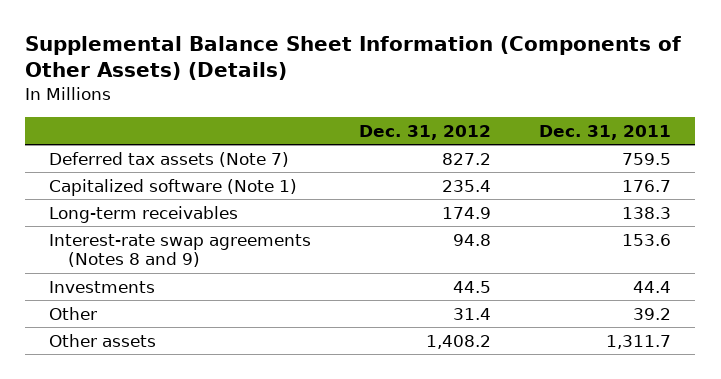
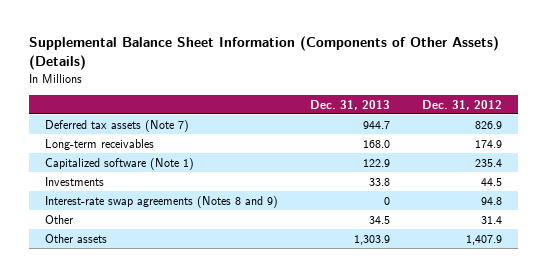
[539,124,672,140] Dec. 31, 2011 -> none
none -> [309,99,390,110] Dec. 31, 2013
[442,152,492,165] 827.2 -> [475,120,503,129] 826.9
[49,178,298,196] Capitalized software (Note 1) -> [44,157,194,170] Capitalized software (Note 1)
[49,233,312,268] Interest-rate swap agreements (Notes 8 and 9) -> [44,195,278,208] Interest-rate swap agreements (Notes 8 and 9)
[426,334,492,349] 1,408.2 -> [466,234,503,245] 1,407.9

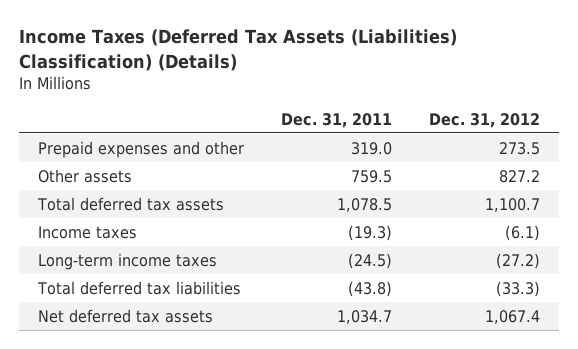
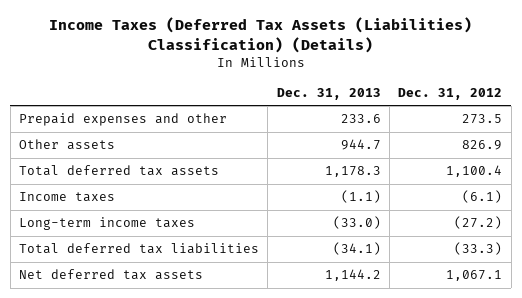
[280,112,392,128] Dec. 31, 2011 -> none
none -> [276,87,381,100] Dec. 31, 2013
[499,169,541,183] 827.2 -> [462,140,503,151] 826.9
[485,197,541,212] 1,100.7 -> [446,165,503,178] 1,100.4
[485,309,541,324] 1,067.4 -> [446,270,503,282] 1,067.1

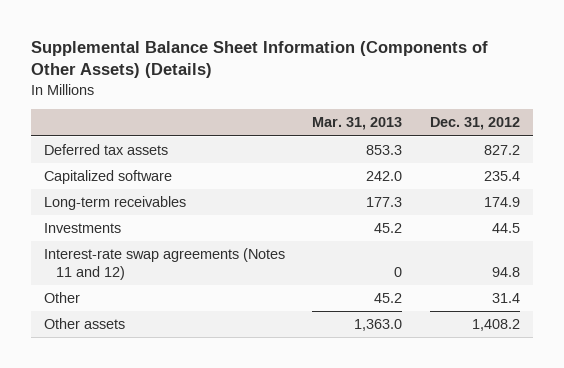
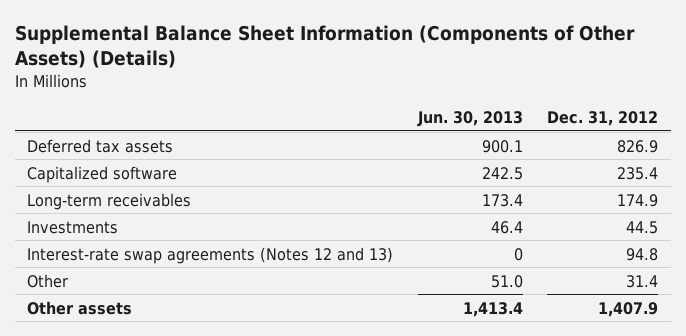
[312,117,403,131] Mar. 31, 2013 -> none
none -> [416,111,523,128] Jun. 30, 2013
[483,145,520,156] 827.2 -> [617,139,659,153] 826.9
[44,248,286,280] Interest-rate swap agreements (Notes 11 and 12) -> [27,246,394,264] Interest-rate swap agreements (Notes 12 and 13)
[471,319,520,332] 1,408.2 -> [598,301,659,317] 1,407.9

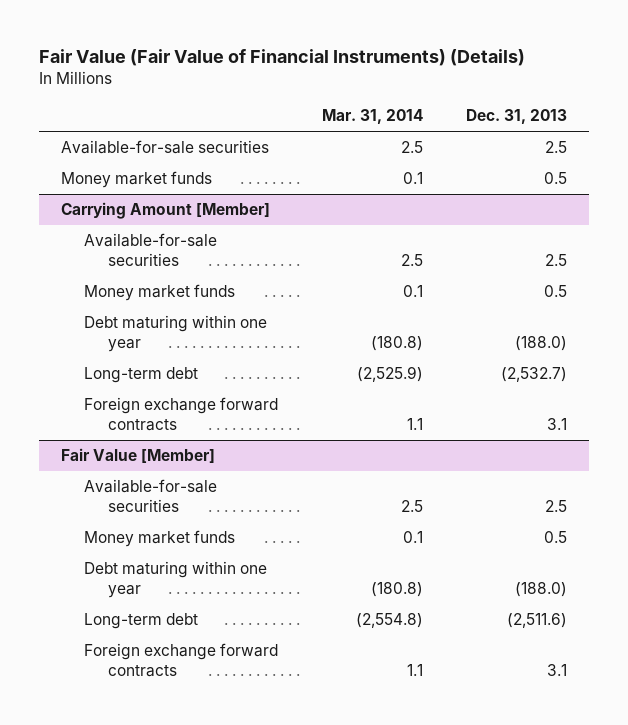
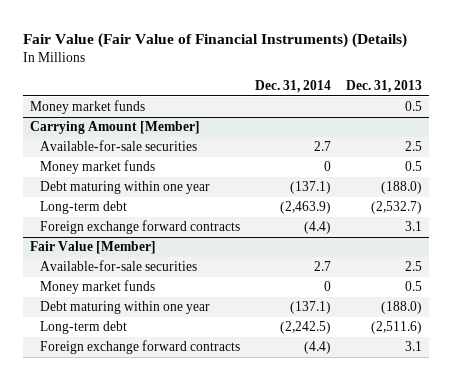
[321,109,423,125] Mar. 31, 2014 -> none
none -> [254,79,331,93] Dec. 31, 2014
[60,140,269,155] Available-for-sale securities -> none

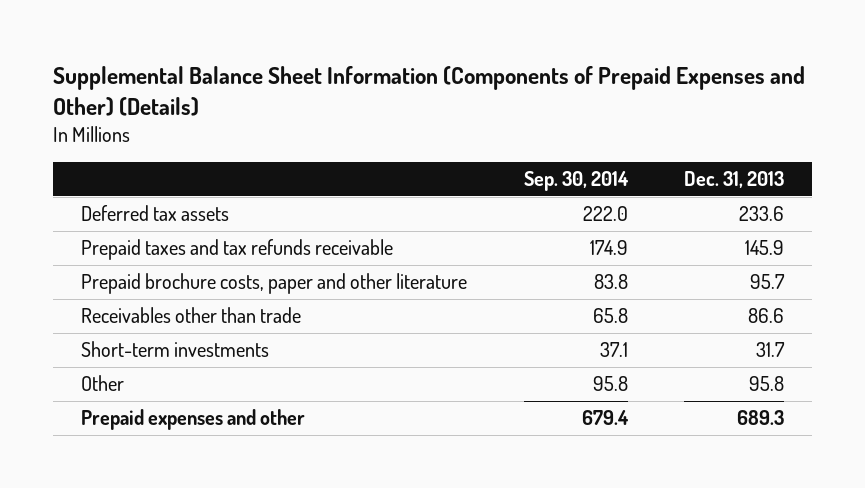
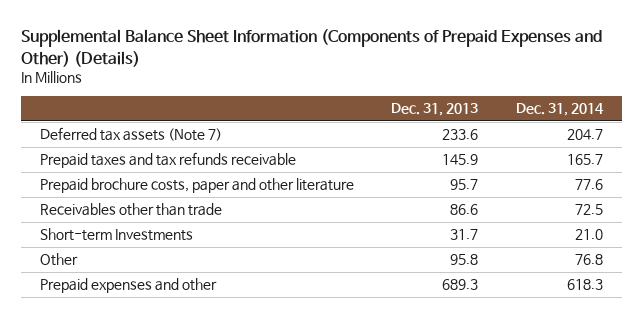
[523,171,629,192] Sep. 30, 2014 -> none
none -> [516,103,605,117] Dec. 31, 2014
[80,205,229,222] Deferred tax assets -> [39,127,222,142] Deferred tax assets (Note 7)
[80,341,269,358] Short-term investments -> [39,228,193,242] Short-term Investments

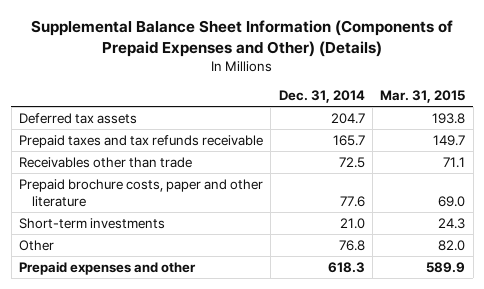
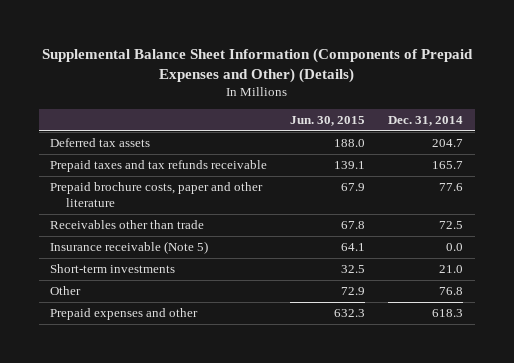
[380,90,466,104] Mar. 31, 2015 -> none
none -> [290,115,366,126] Jun. 30, 2015
[19,156,193,168] Receivables other than trade -> [50,220,205,230] Receivables other than trade
none -> [50,241,209,255] Insurance receivable (Note 5)

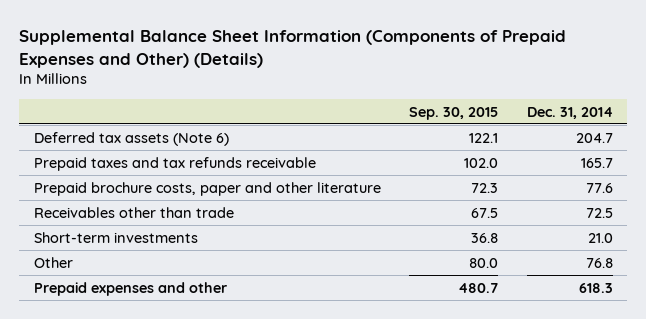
[290,115,366,126] Jun. 30, 2015 -> none
none -> [409,106,499,120] Sep. 30, 2015
[50,138,151,148] Deferred tax assets -> [33,131,229,146] Deferred tax assets (Note 6)
[50,241,209,255] Insurance receivable (Note 5) -> none

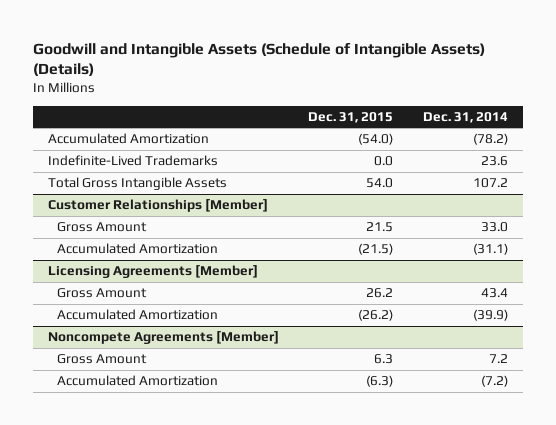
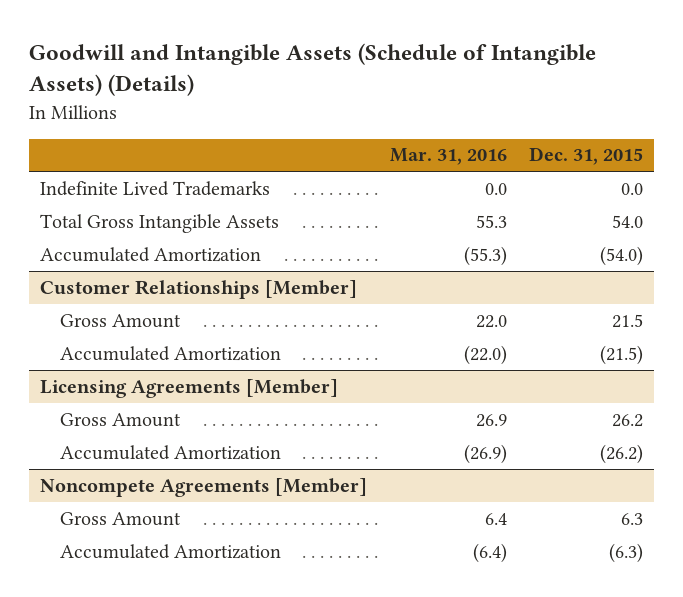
[422,111,508,123] Dec. 31, 2014 -> none
none -> [389,148,507,166] Mar. 31, 2016
[47,155,218,167] Indefinite-Lived Trademarks -> [40,180,271,196] Indefinite Lived Trademarks
[47,133,209,145] Accumulated Amortization -> [40,246,262,262] Accumulated Amortization

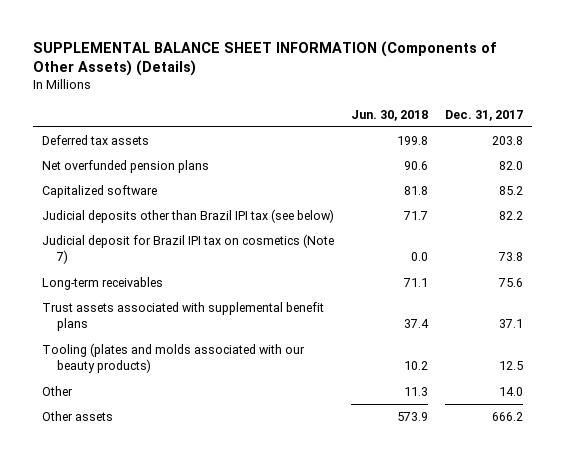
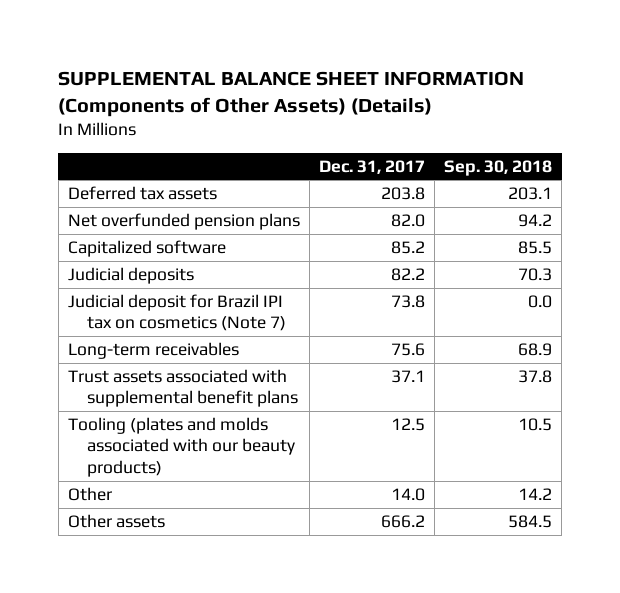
[350,109,428,121] Jun. 30, 2018 -> none
none -> [444,159,553,176] Sep. 30, 2018
[41,209,334,224] Judicial deposits other than Brazil IPI tax (see below) -> [68,267,195,285] Judicial deposits

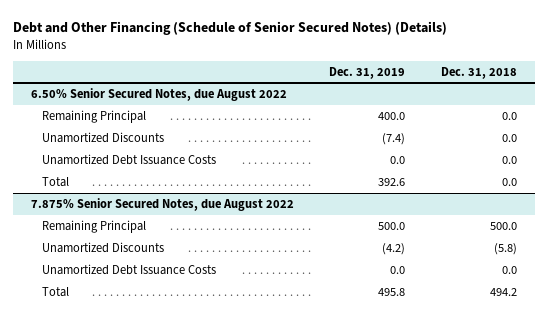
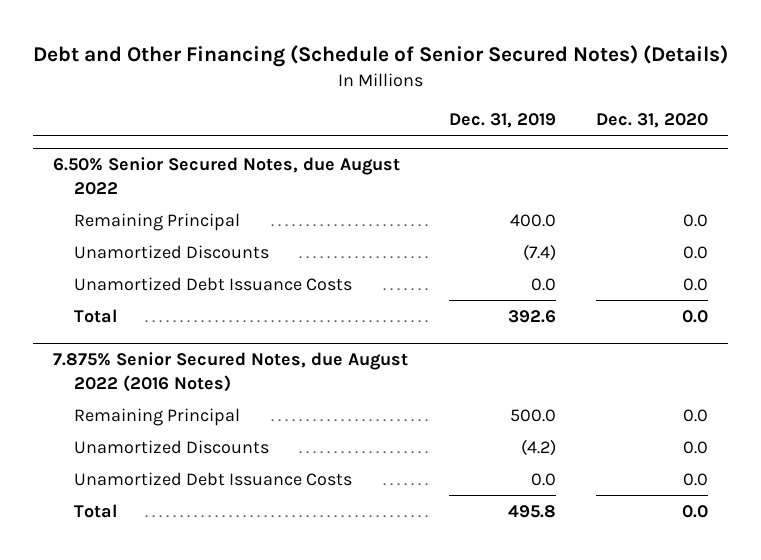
[440,66,517,79] Dec. 31, 2018 -> none
none -> [596,113,709,129] Dec. 31, 2020
[30,197,294,211] 7.875% Senior Secured Notes, due August 2022 -> [53,352,409,392] 7.875% Senior Secured Notes, due August 2022 (2016 Notes)

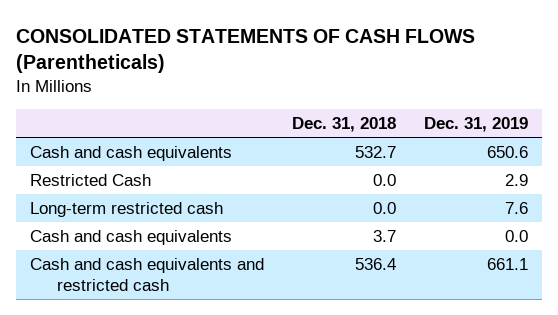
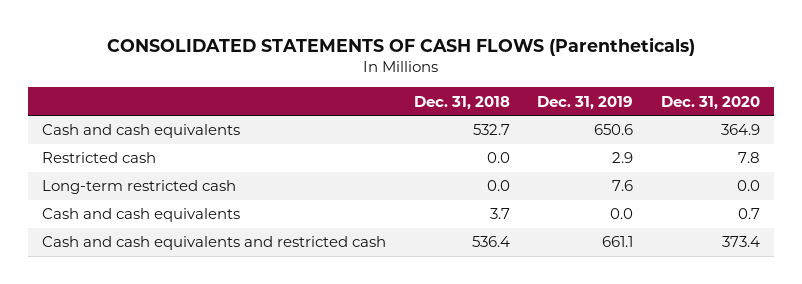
none -> [660,95,760,110] Dec. 31, 2020
[30,174,152,187] Restricted Cash -> [42,152,157,164] Restricted cash

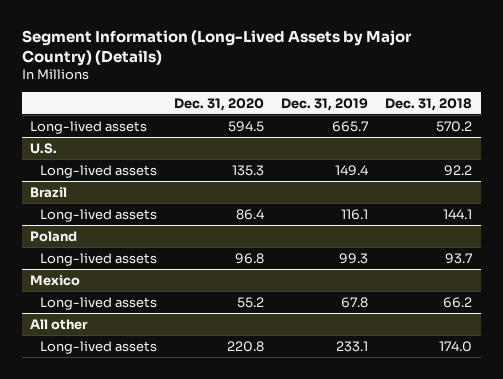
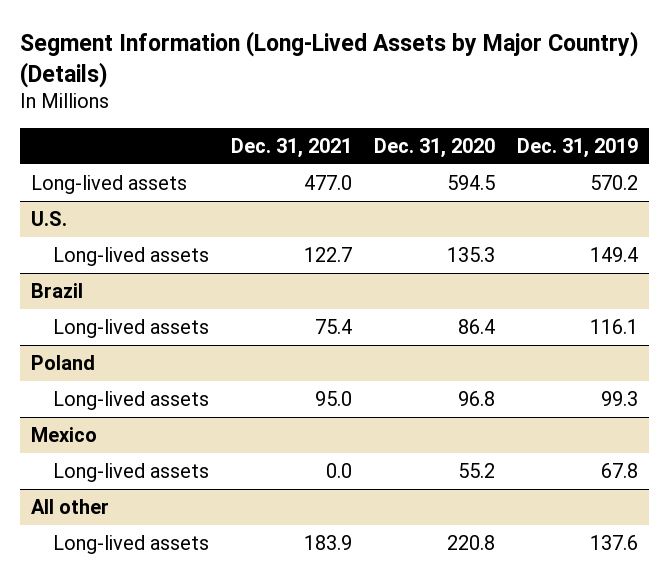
[385,97,473,111] Dec. 31, 2018 -> none
none -> [231,137,353,158] Dec. 31, 2021
[331,120,368,132] 665.7 -> [590,174,639,190] 570.2
[335,340,368,352] 233.1 -> [590,534,639,550] 137.6

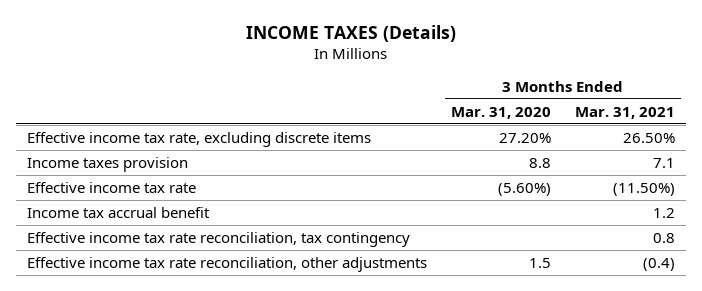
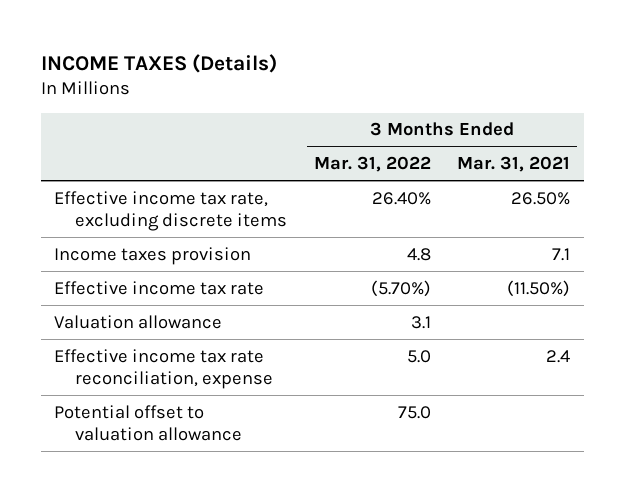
[451,106,552,119] Mar. 31, 2020 -> none
none -> [313,156,431,173] Mar. 31, 2022
[27,231,411,247] Effective income tax rate reconciliation, tax contingency -> none
[27,256,428,272] Effective income tax rate reconciliation, other adjustments -> none
none -> [54,314,223,329] Valuation allowance
[27,206,211,218] Income tax accrual benefit -> [54,348,274,390] Effective income tax rate reconciliation, expense
[652,207,675,218] 1.2 -> [546,349,571,363] 2.4
none -> [54,404,243,442] Potential offset to valuation allowance

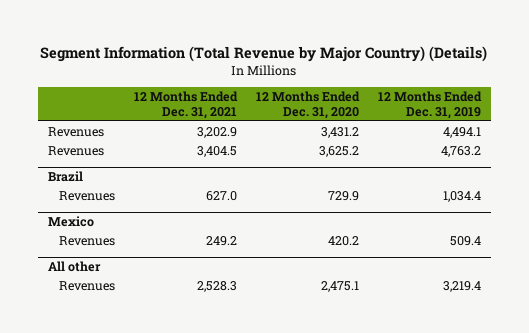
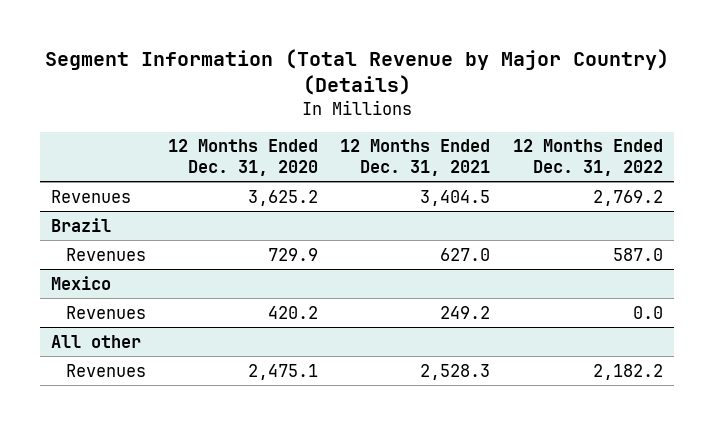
[378,91,483,120] 12 Months Ended Dec. 31, 2019 -> none
none -> [512,139,663,177] 12 Months Ended Dec. 31, 2022
[47,126,104,137] Revenues -> none

